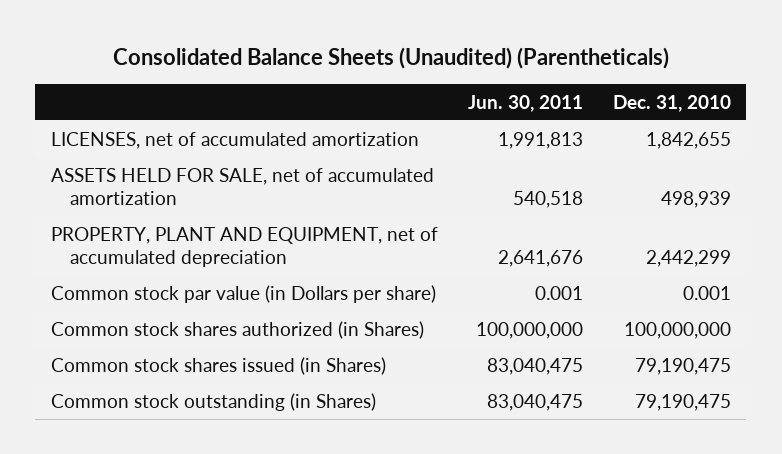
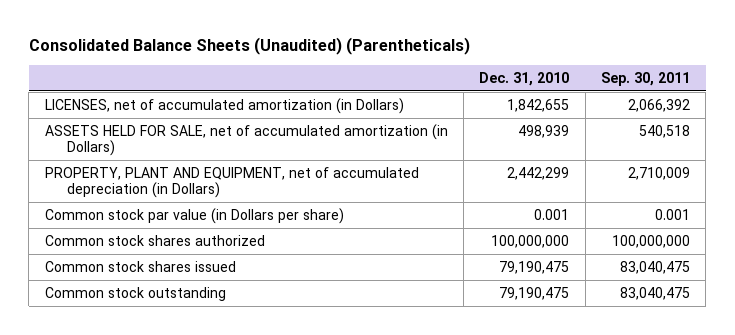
[467,94,583,112] Jun. 30, 2011 -> none
none -> [600,71,690,86] Sep. 30, 2011
[50,131,419,149] LICENSES, net of accumulated amortization -> [44,97,404,114] LICENSES, net of accumulated amortization (in Dollars)
[50,167,434,205] ASSETS HELD FOR SALE, net of accumulated amortization -> [44,123,448,157] ASSETS HELD FOR SALE, net of accumulated amortization (in Dollars)
[50,226,438,267] PROPERTY, PLANT AND EQUIPMENT, net of accumulated depreciation -> [44,166,419,199] PROPERTY, PLANT AND EQUIPMENT, net of accumulated depreciation (in Dollars)
[50,320,424,339] Common stock shares authorized (in Shares) -> [44,234,265,246] Common stock shares authorized
[50,356,386,375] Common stock shares issued (in Shares) -> [44,260,236,272] Common stock shares issued
[50,392,376,411] Common stock outstanding (in Shares) -> [44,286,226,301] Common stock outstanding

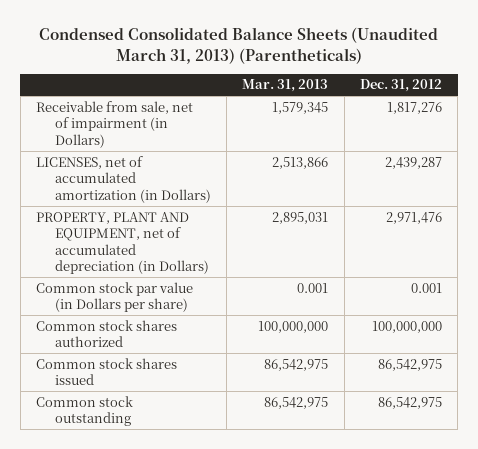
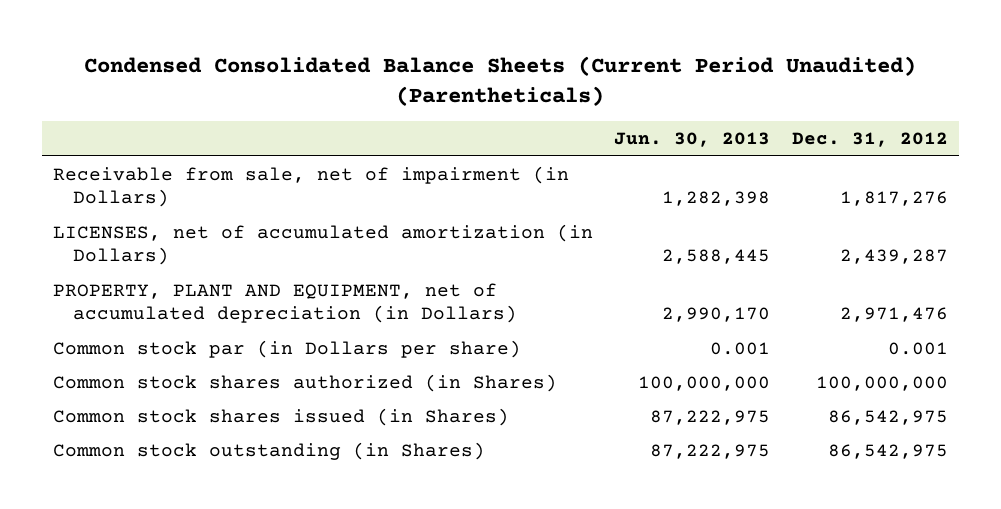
[38,27,438,64] Condensed Consolidated Balance Sheets (Unaudited March 31, 2013) (Parentheticals) -> [84,55,917,106] Condensed Consolidated Balance Sheets (Current Period Unaudited) (Parentheticals)
[242,79,329,93] Mar. 31, 2013 -> none
none -> [614,132,771,148] Jun. 30, 2013
[35,281,193,313] Common stock par value (in Dollars per share) -> [52,339,521,358] Common stock par (in Dollars per share)
[35,319,177,348] Common stock shares authorized -> [52,373,557,392] Common stock shares authorized (in Shares)
[35,357,177,386] Common stock shares issued -> [52,407,509,426] Common stock shares issued (in Shares)
[35,395,133,427] Common stock outstanding -> [52,441,485,460] Common stock outstanding (in Shares)

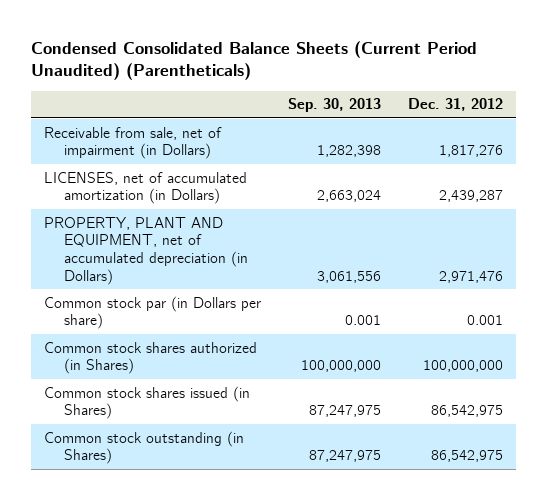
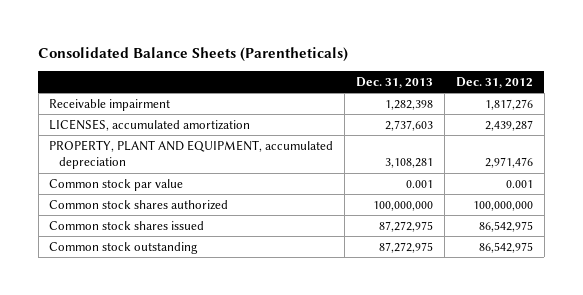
[31,40,478,81] Condensed Consolidated Balance Sheets (Current Period Unaudited) (Parentheticals) -> [38,47,349,63] Consolidated Balance Sheets (Parentheticals)
[288,98,382,113] Sep. 30, 2013 -> none
none -> [356,76,434,88] Dec. 31, 2013
[44,126,223,160] Receivable from sale, net of impairment (in Dollars) -> [49,98,171,111] Receivable impairment
[44,171,248,205] LICENSES, net of accumulated amortization (in Dollars) -> [49,118,251,131] LICENSES, accumulated amortization
[44,216,248,285] PROPERTY, PLANT AND EQUIPMENT, net of accumulated depreciation (in Dollars) -> [49,139,334,170] PROPERTY, PLANT AND EQUIPMENT, accumulated depreciation
[44,295,262,330] Common stock par (in Dollars per share) -> [49,178,184,191] Common stock par value
[44,341,258,375] Common stock shares authorized (in Shares) -> [49,199,229,210] Common stock shares authorized
[44,385,251,420] Common stock shares issued (in Shares) -> [49,220,205,230] Common stock shares issued
[44,430,245,465] Common stock outstanding (in Shares) -> [49,241,199,254] Common stock outstanding

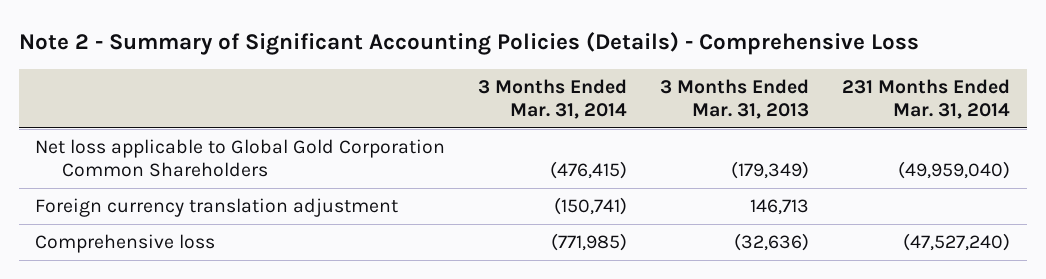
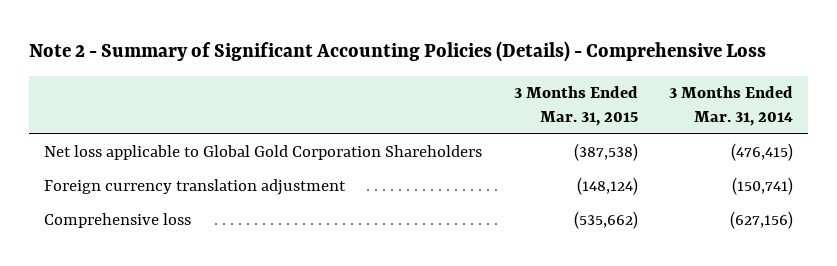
[660,79,810,119] 3 Months Ended Mar. 31, 2013 -> none
[842,79,1011,119] 231 Months Ended Mar. 31, 2014 -> none
none -> [513,85,638,127] 3 Months Ended Mar. 31, 2015
[35,139,446,177] Net loss applicable to Global Gold Corporation Common Shareholders -> [44,145,483,161] Net loss applicable to Global Gold Corporation Shareholders
[551,233,628,252] (771,985) -> [729,211,793,230] (627,156)

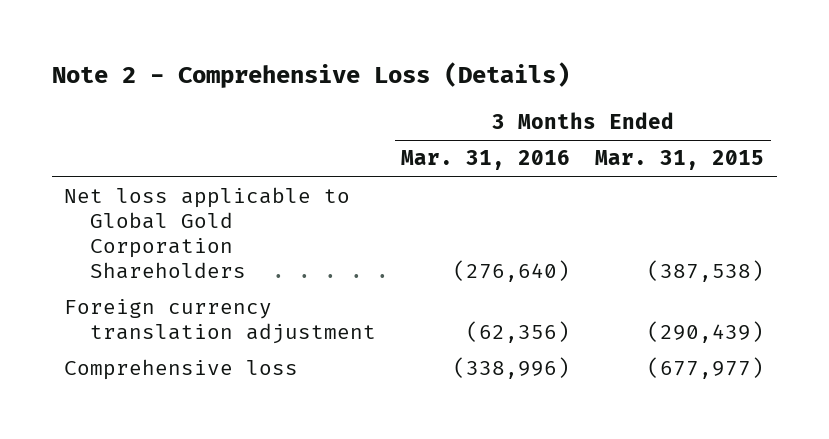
[28,41,766,63] Note 2 - Summary of Significant Accounting Policies (Details) - Comprehensive Loss -> [51,62,570,89] Note 2 - Comprehensive Loss (Details)
[668,85,793,127] 3 Months Ended Mar. 31, 2014 -> none
none -> [401,150,571,171] Mar. 31, 2016
[576,177,638,196] (148,124) -> [647,321,765,344] (290,439)
[573,211,638,230] (535,662) -> [647,357,765,380] (677,977)

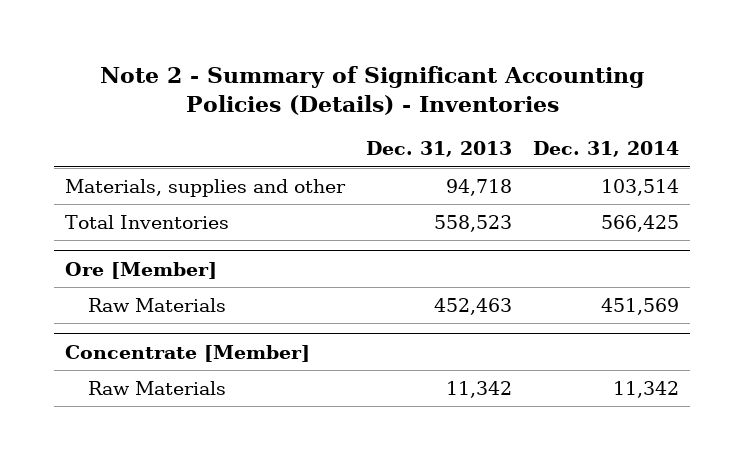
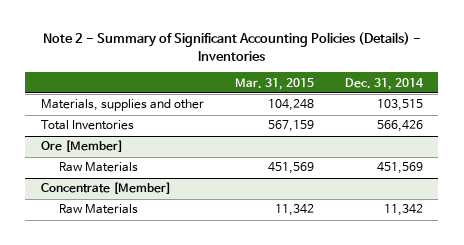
[366,141,513,158] Dec. 31, 2013 -> none
none -> [234,77,314,90] Mar. 31, 2015
[601,178,680,196] 103,514 -> [376,99,423,112] 103,515
[601,214,680,232] 566,425 -> [376,120,423,133] 566,426

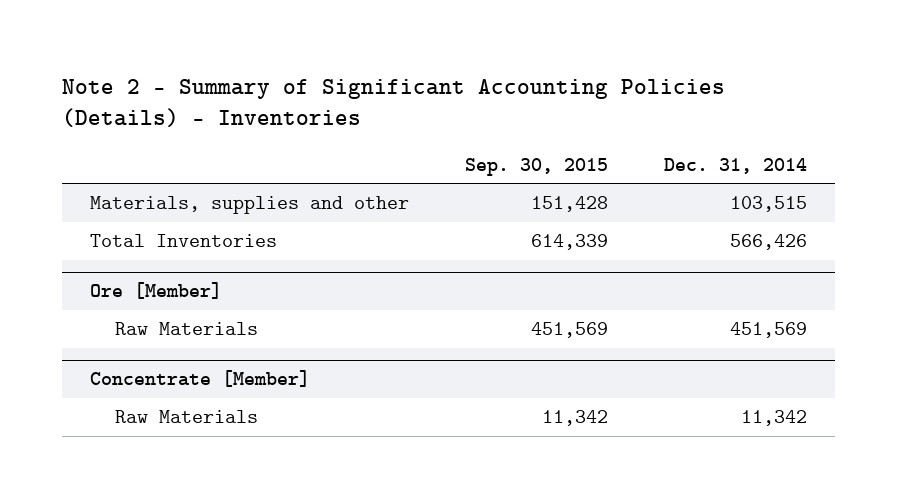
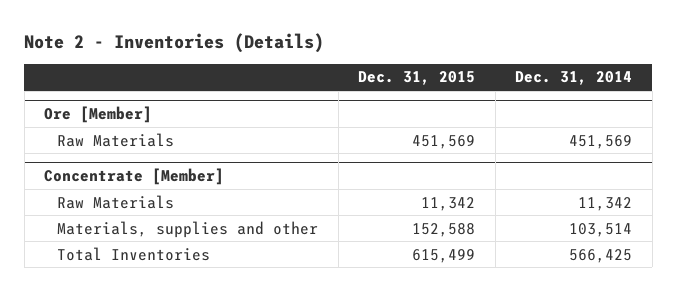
[62,78,726,128] Note 2 - Summary of Significant Accounting Policies (Details) - Inventories -> [24,33,325,54] Note 2 - Inventories (Details)
[465,157,609,176] Sep. 30, 2015 -> none
none -> [358,71,476,86] Dec. 31, 2015
[90,196,410,215] Materials, supplies and other -> none
[90,234,278,248] Total Inventories -> none
none -> [57,220,319,238] Materials, supplies and other
none -> [57,246,211,261] Total Inventories

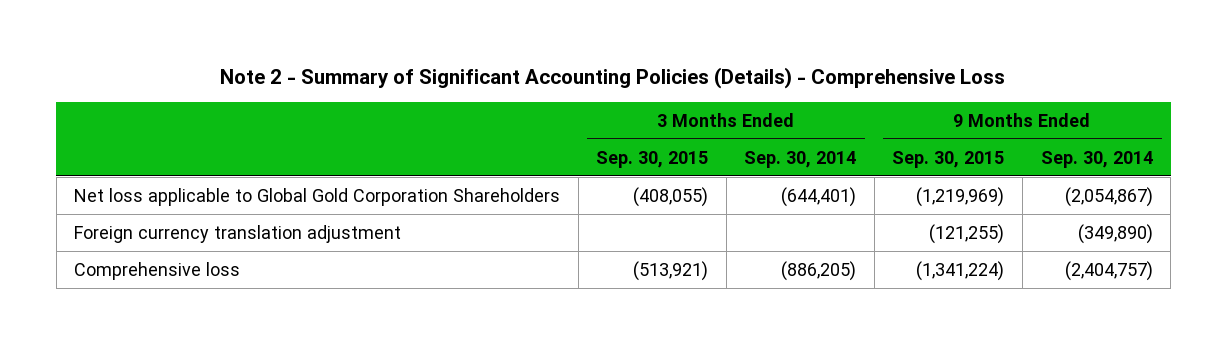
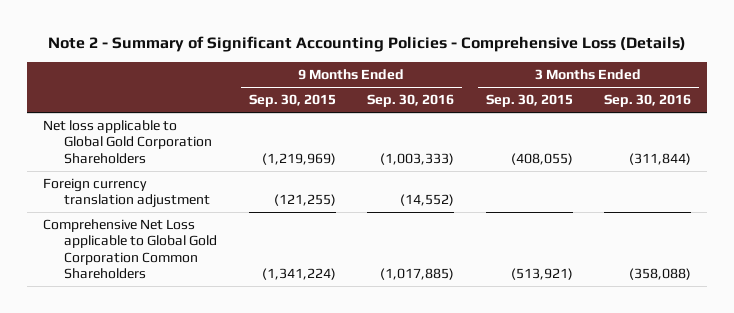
[220,66,1006,89] Note 2 - Summary of Significant Accounting Policies (Details) - Comprehensive Loss -> [47,36,686,53] Note 2 - Summary of Significant Accounting Policies - Comprehensive Loss (Details)
[744,150,857,168] Sep. 30, 2014 -> none
[1040,150,1153,168] Sep. 30, 2014 -> none
none -> [367,94,455,108] Sep. 30, 2016
none -> [604,94,692,108] Sep. 30, 2016
[74,261,241,280] Comprehensive loss -> [42,219,218,279] Comprehensive Net Loss applicable to Global Gold Corporation Common Shareholders

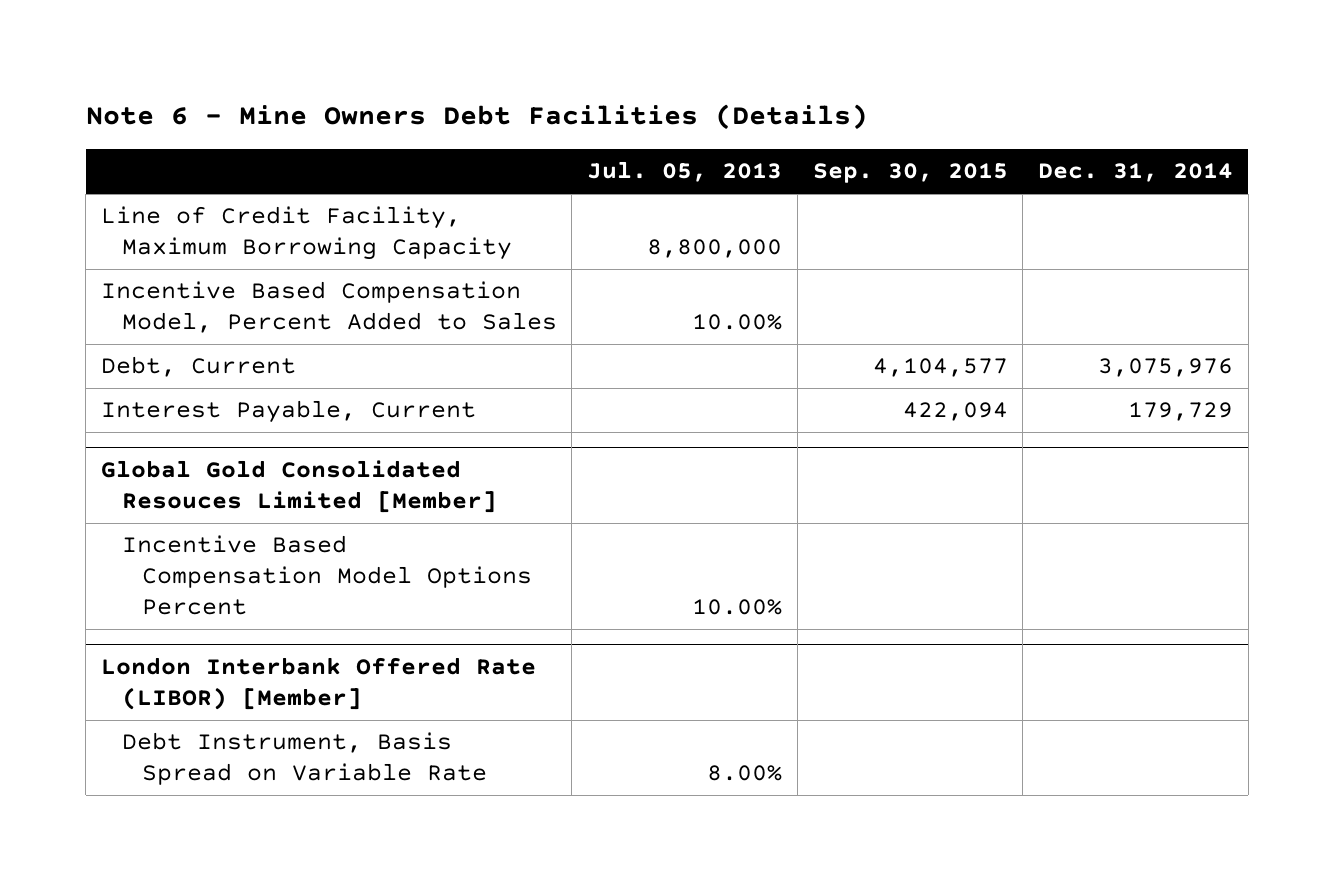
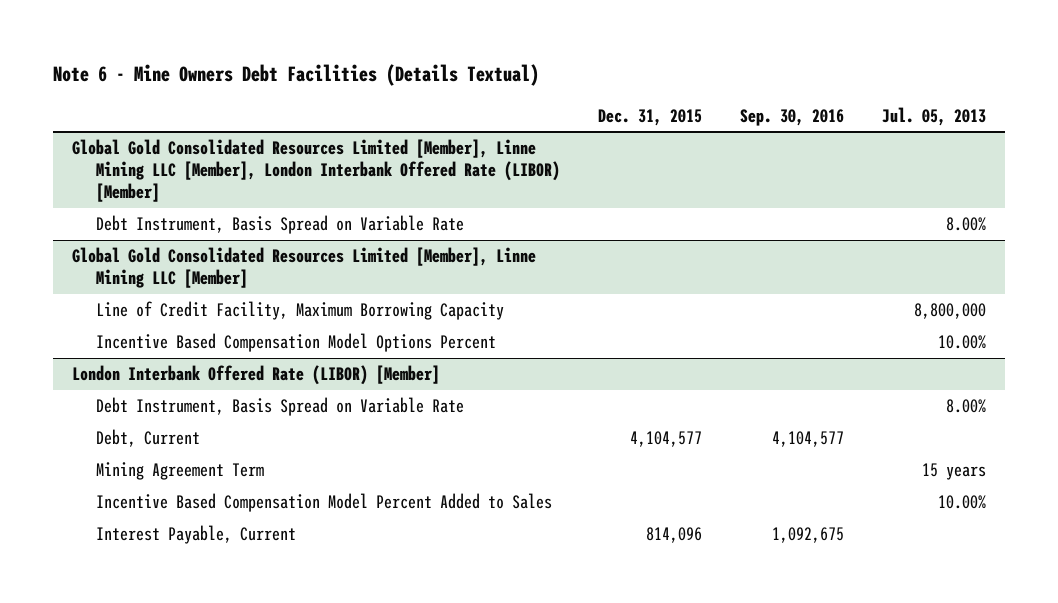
[85,104,868,131] Note 6 - Mine Owners Debt Facilities (Details) -> [53,64,540,87] Note 6 - Mine Owners Debt Facilities (Details Textual)
[812,163,1008,184] Sep. 30, 2015 -> none
[1037,163,1233,183] Dec. 31, 2014 -> none
none -> [598,108,703,126] Dec. 31, 2015
none -> [740,108,845,126] Sep. 30, 2016
none -> [72,139,561,202] Global Gold Consolidated Resources Limited [Member], Linne Mining LLC [Member], London Interbank Offered Rate (LIBOR) [Member]
none -> [96,215,465,235] Debt Instrument, Basis Spread on Variable Rate
none -> [72,247,537,289] Global Gold Consolidated Resources Limited [Member], Linne Mining LLC [Member]
[101,281,557,334] Incentive Based Compensation Model, Percent Added to Sales -> none
[101,356,297,378] Debt, Current -> none
[101,400,477,424] Interest Payable, Current -> none
[101,459,497,513] Global Gold Consolidated Resouces Limited [Member] -> none
none -> [96,429,201,448] Debt, Current
none -> [96,462,265,481] Mining Agreement Term
none -> [96,493,553,513] Incentive Based Compensation Model Percent Added to Sales
none -> [96,525,297,545] Interest Payable, Current

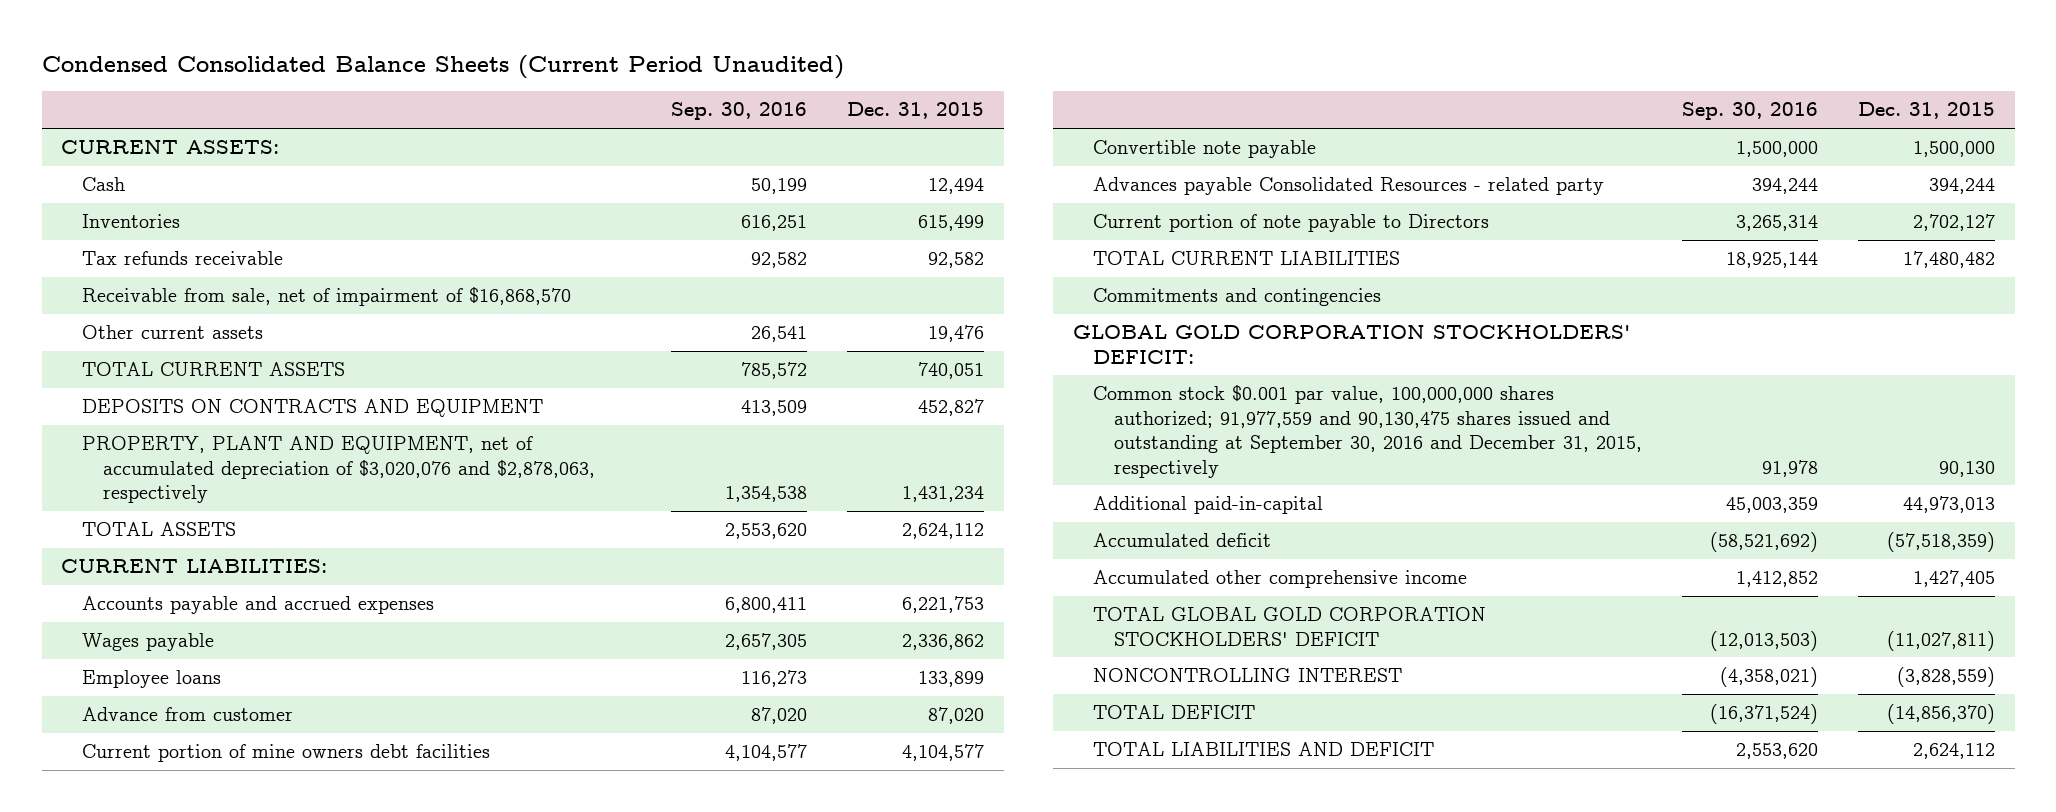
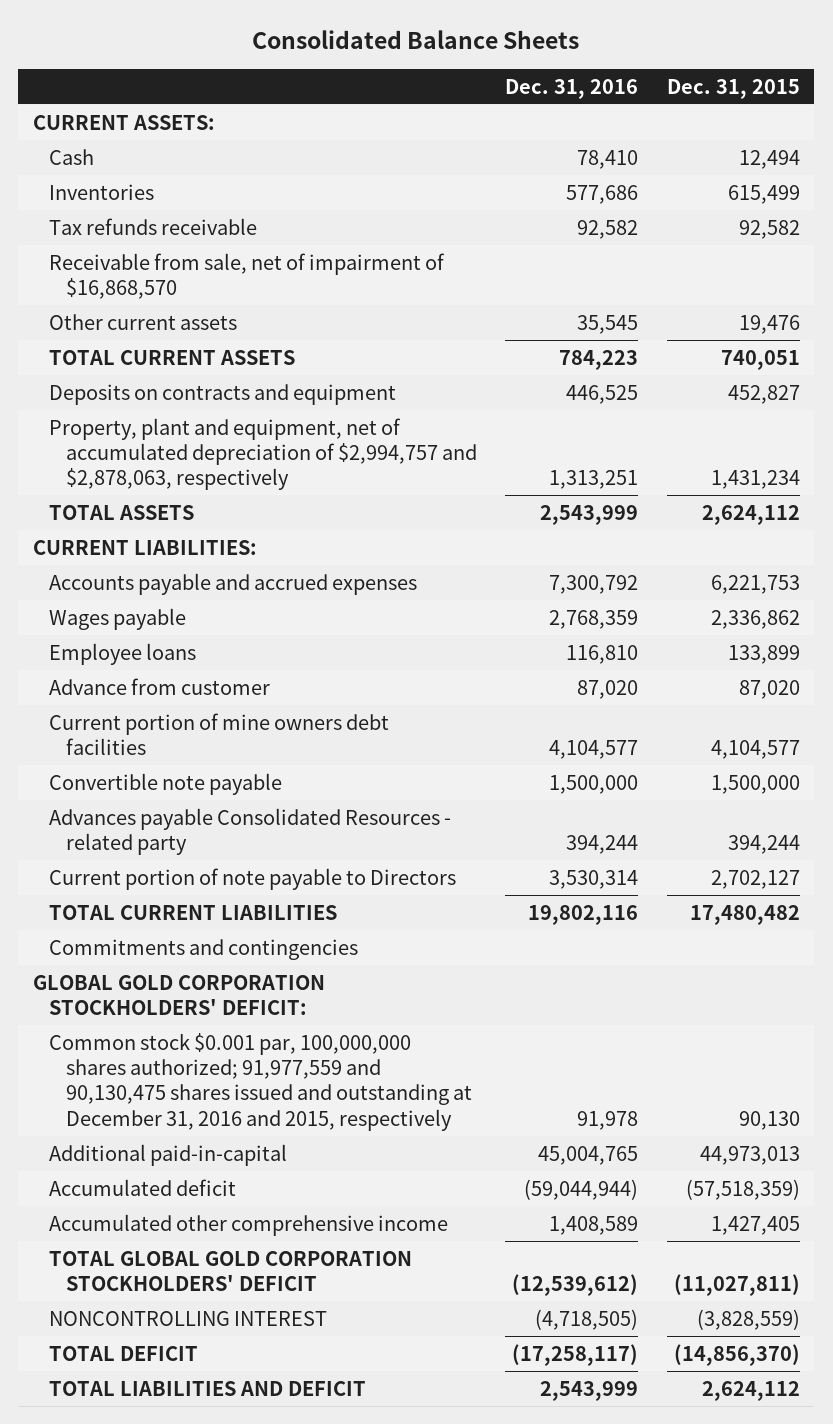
[41,54,844,79] Condensed Consolidated Balance Sheets (Current Period Unaudited) -> [252,30,580,50] Consolidated Balance Sheets
[671,102,808,121] Sep. 30, 2016 -> none
none -> [505,78,639,99] Dec. 31, 2016
[82,399,544,418] DEPOSITS ON CONTRACTS AND EQUIPMENT -> [49,383,397,405] Deposits on contracts and equipment
[82,436,596,504] PROPERTY, PLANT AND EQUIPMENT, net of accumulated depreciation of $3,020,076 and $2,878,063, respectively -> [49,417,477,491] Property, plant and equipment, net of accumulated depreciation of $2,994,757 and $2,878,063, respectively
[1093,385,1643,478] Common stock $0.001 par value, 100,000,000 shares authorized; 91,977,559 and 90,130,475 shares issued and outstanding at September 30, 2016 and December 31, 2015, respectively -> [49,1032,472,1131] Common stock $0.001 par, 100,000,000 shares authorized; 91,977,559 and 90,130,475 shares issued and outstanding at December 31, 2016 and 2015, respectively

